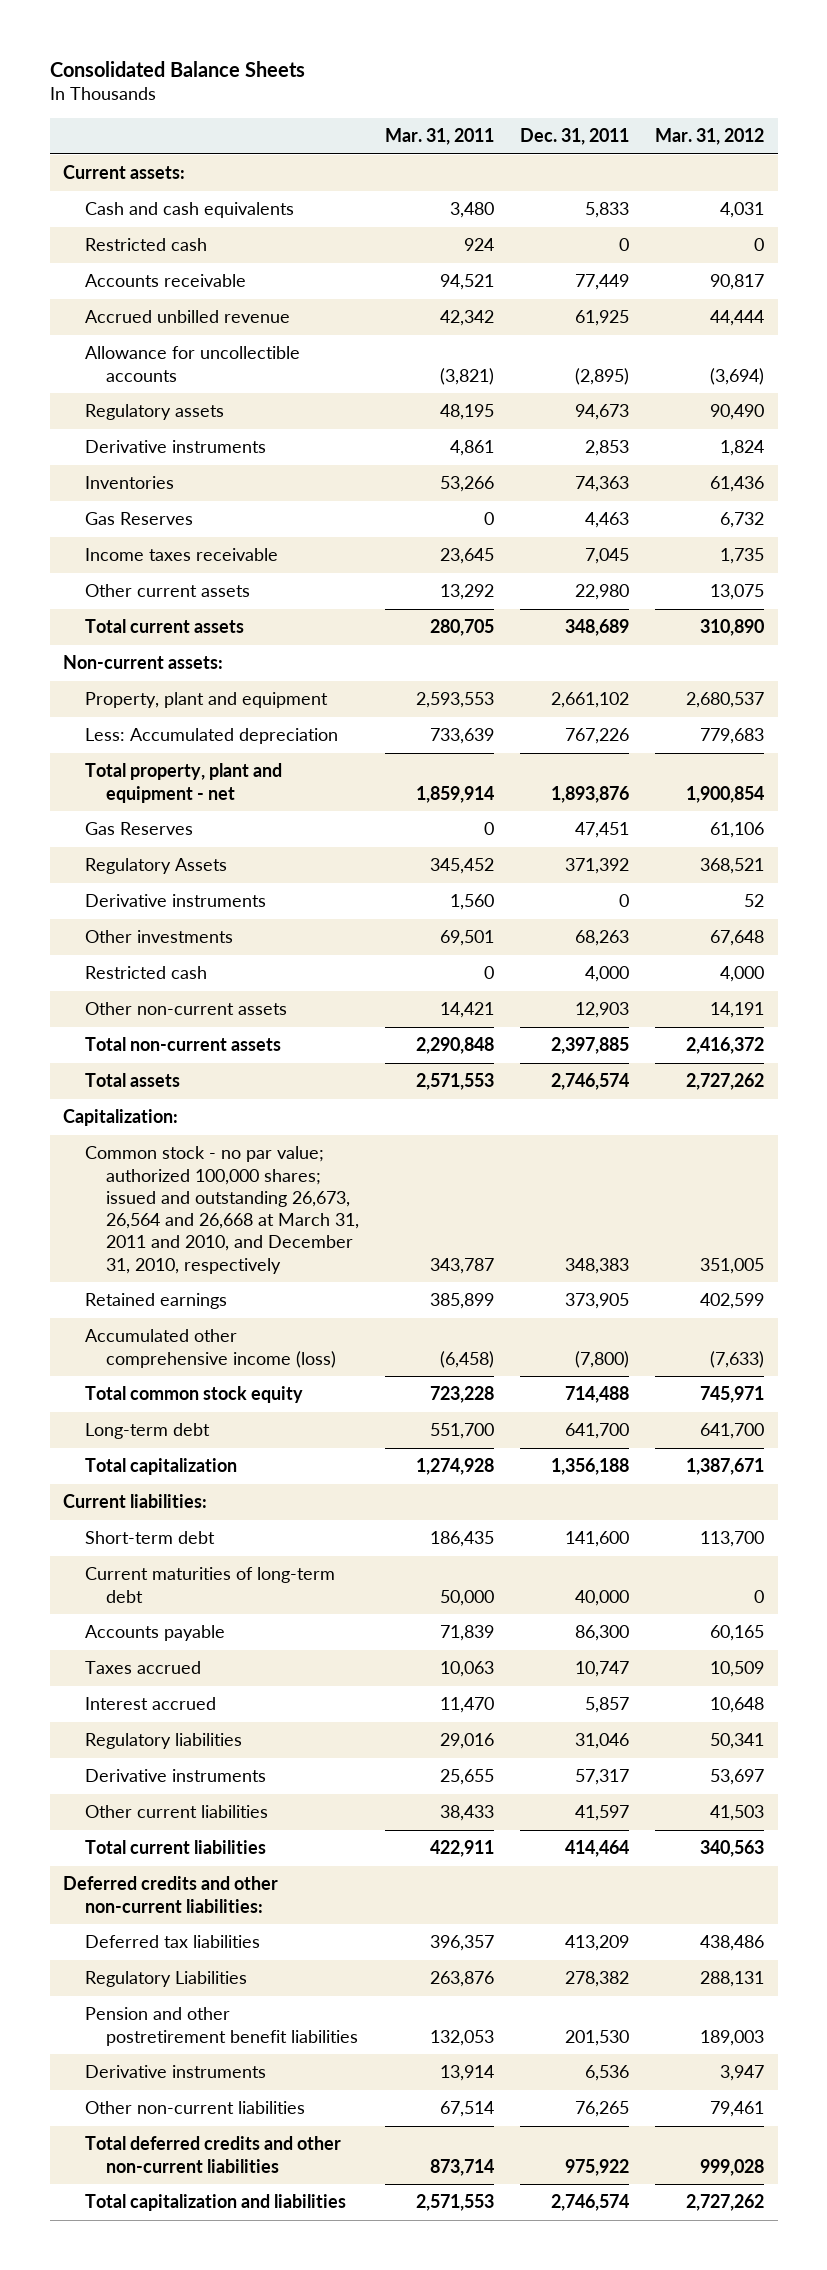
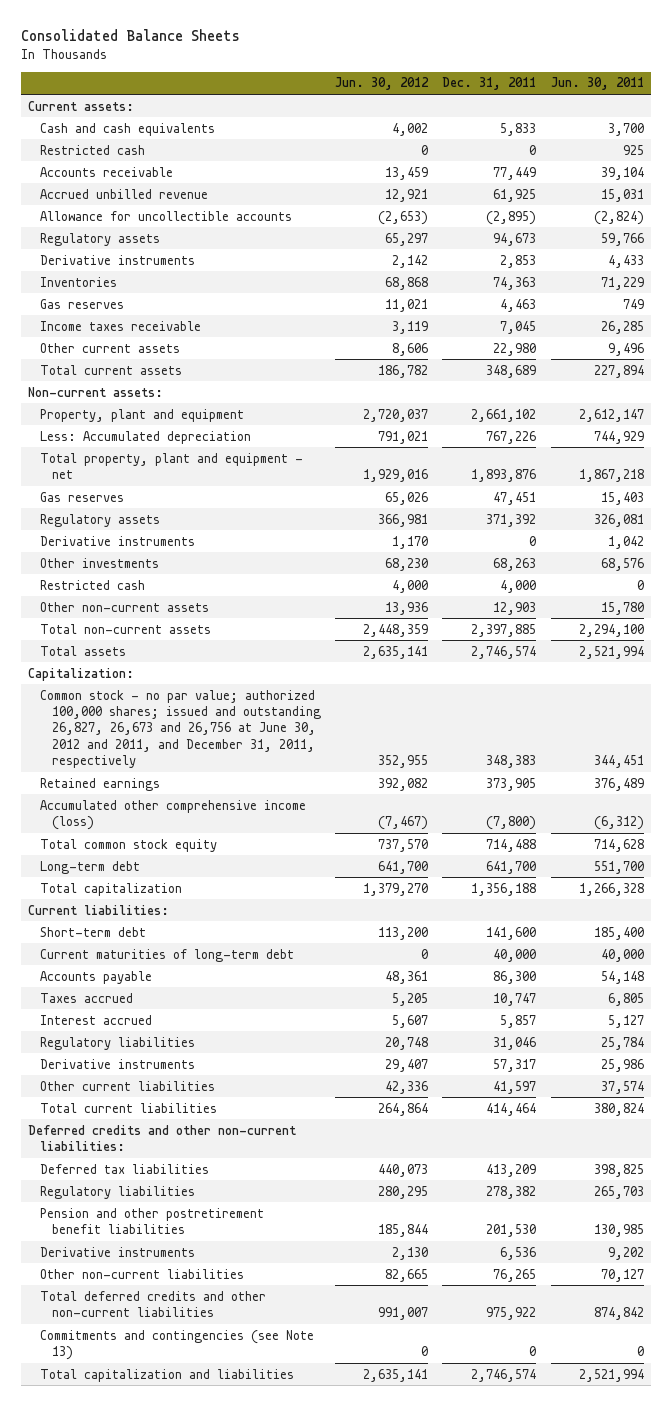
[385,128,495,146] Mar. 31, 2011 -> none
[655,128,765,146] Mar. 31, 2012 -> none
none -> [335,77,430,91] Jun. 30, 2012
none -> [550,77,644,91] Jun. 30, 2011
[84,512,193,526] Gas Reserves -> [40,298,125,309] Gas reserves
[84,822,193,836] Gas Reserves -> [40,491,125,502] Gas reserves
[84,858,227,875] Regulatory Assets -> [40,513,161,527] Regulatory assets
[84,1146,360,1274] Common stock - no par value; authorized 100,000 shares; issued and outstanding 26,673, 26,564 and 26,668 at March 31, 2011 and 2010, and December 31, 2010, respectively -> [40,689,322,769] Common stock - no par value; authorized 100,000 shares; issued and outstanding 26,827, 26,673 and 26,756 at June 30, 2012 and 2011, and December 31, 2011, respectively
[84,1971,247,1988] Regulatory Liabilities -> [40,1185,196,1199] Regulatory liabilities
none -> [40,1329,315,1361] Commitments and contingencies (see Note 13)

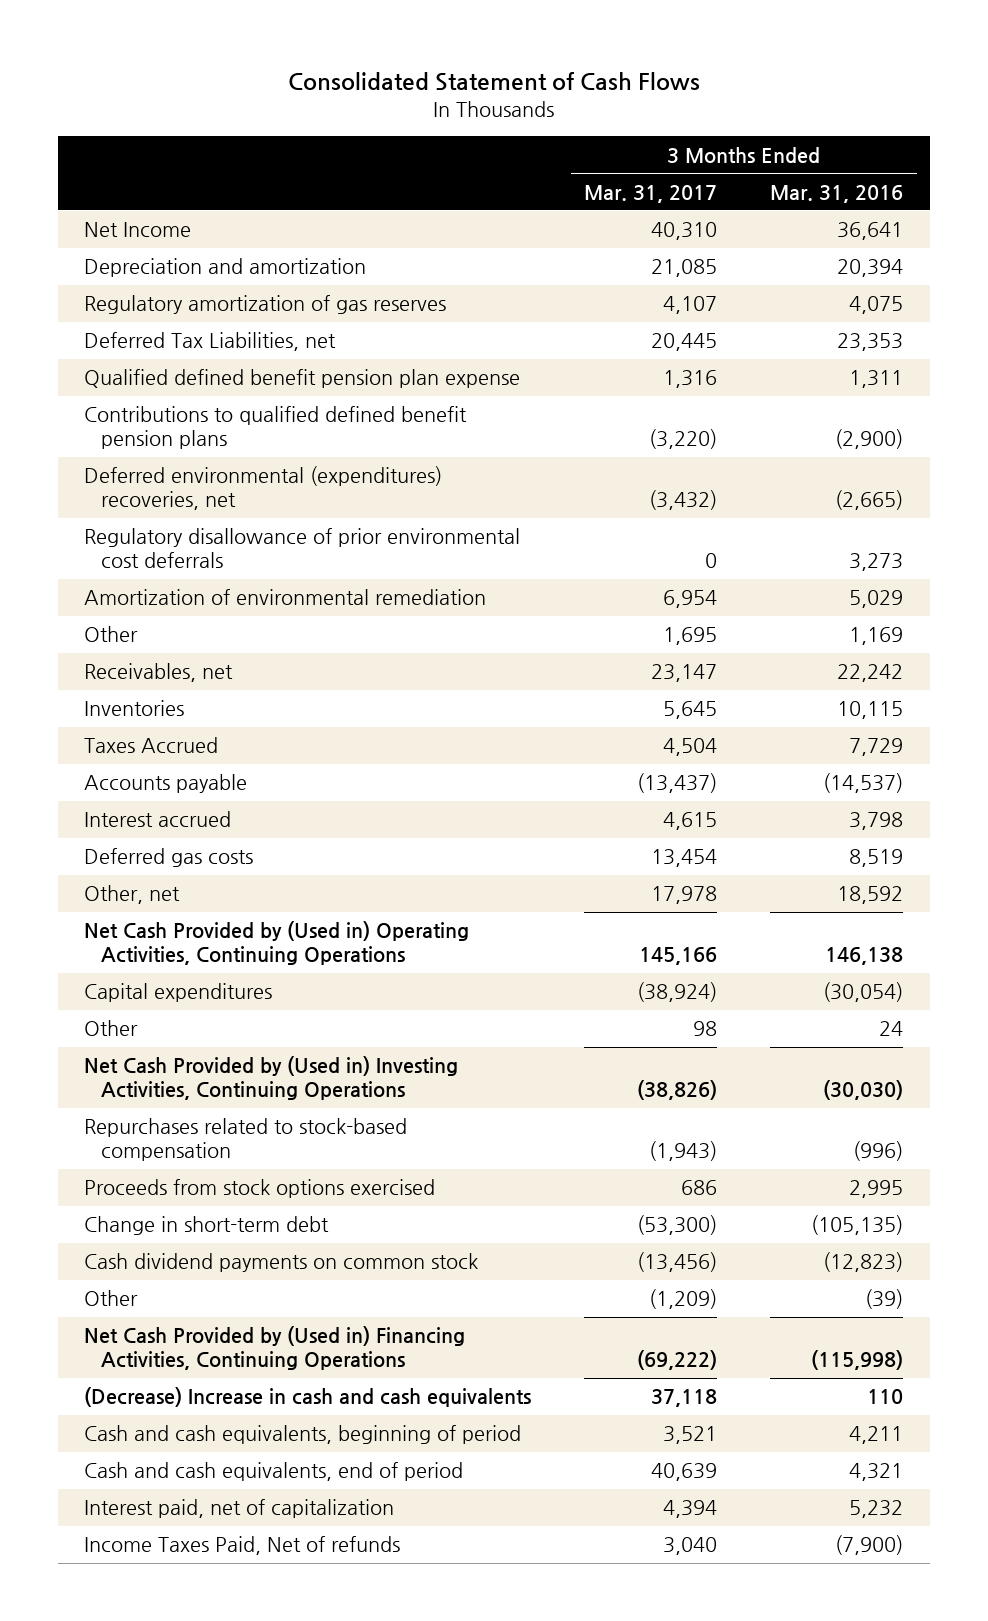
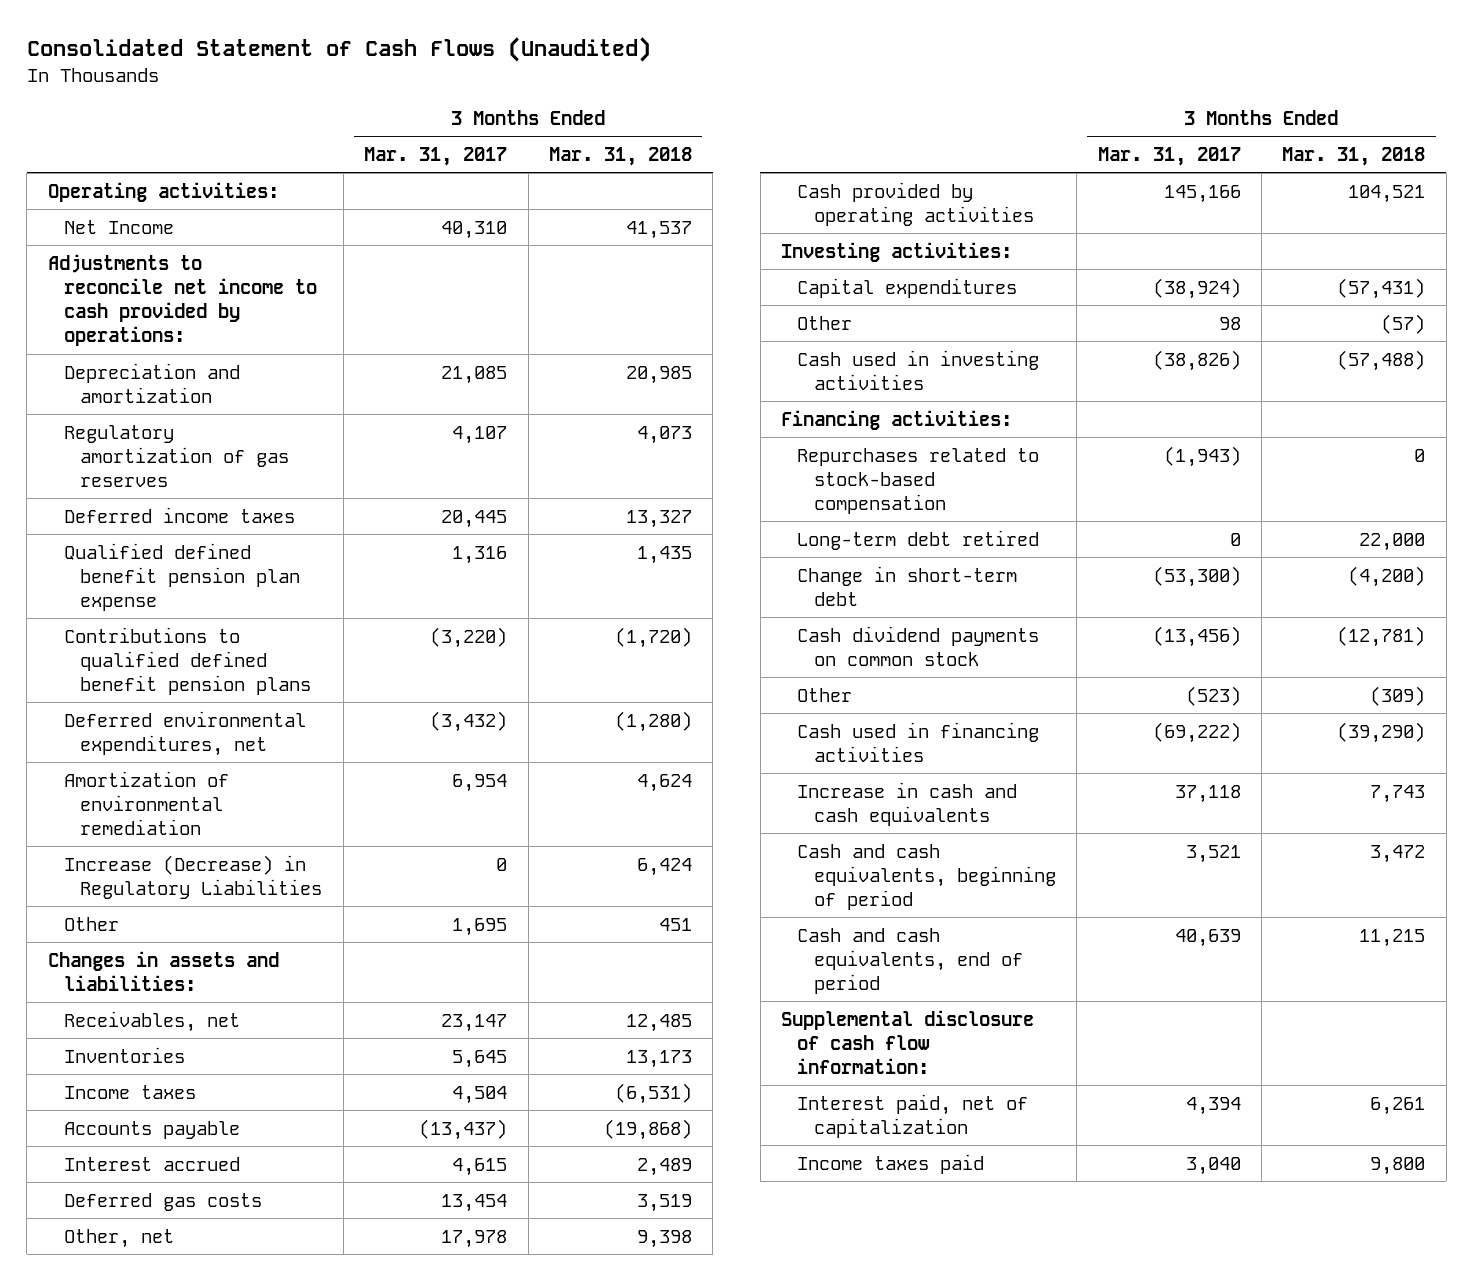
[287,72,700,92] Consolidated Statement of Cash Flows -> [26,37,651,63] Consolidated Statement of Cash Flows (Unaudited)
[770,184,904,203] Mar. 31, 2016 -> none
none -> [548,147,692,167] Mar. 31, 2018
none -> [47,181,279,202] Operating activities:
none -> [47,253,317,347] Adjustments to reconcile net income to cash provided by operations:
[84,332,337,352] Deferred Tax Liabilities, net -> [63,506,295,523] Deferred income taxes
[84,528,521,569] Regulatory disallowance of prior environmental cost deferrals -> none
[84,466,443,511] Deferred environmental (expenditures) recoveries, net -> [63,710,306,756] Deferred environmental expenditures, net
none -> [63,854,323,899] Increase (Decrease) in Regulatory Liabilities
none -> [47,950,279,991] Changes in assets and liabilities:
[84,737,219,754] Taxes Accrued -> [63,1084,196,1099] Income taxes
[84,921,470,966] Net Cash Provided by (Used in) Operating Activities, Continuing Operations -> [797,181,1034,226] Cash provided by operating activities
none -> [781,241,1013,262] Investing activities:
[84,1056,459,1101] Net Cash Provided by (Used in) Investing Activities, Continuing Operations -> [797,349,1040,390] Cash used in investing activities
none -> [781,409,1013,430] Financing activities:
[84,1179,436,1199] Proceeds from stock options exercised -> none
none -> [797,529,1040,550] Long-term debt retired
[649,1289,718,1310] (1,209) -> [1185,685,1241,706] (523)
[84,1326,466,1371] Net Cash Provided by (Used in) Financing Activities, Continuing Operations -> [797,721,1040,762] Cash used in financing activities
[84,1387,532,1408] (Decrease) Increase in cash and cash equivalents -> [797,781,1018,826] Increase in cash and cash equivalents
none -> [781,1009,1035,1075] Supplemental disclosure of cash flow information:
[84,1536,401,1556] Income Taxes Paid, Net of refunds -> [797,1153,985,1174] Income taxes paid

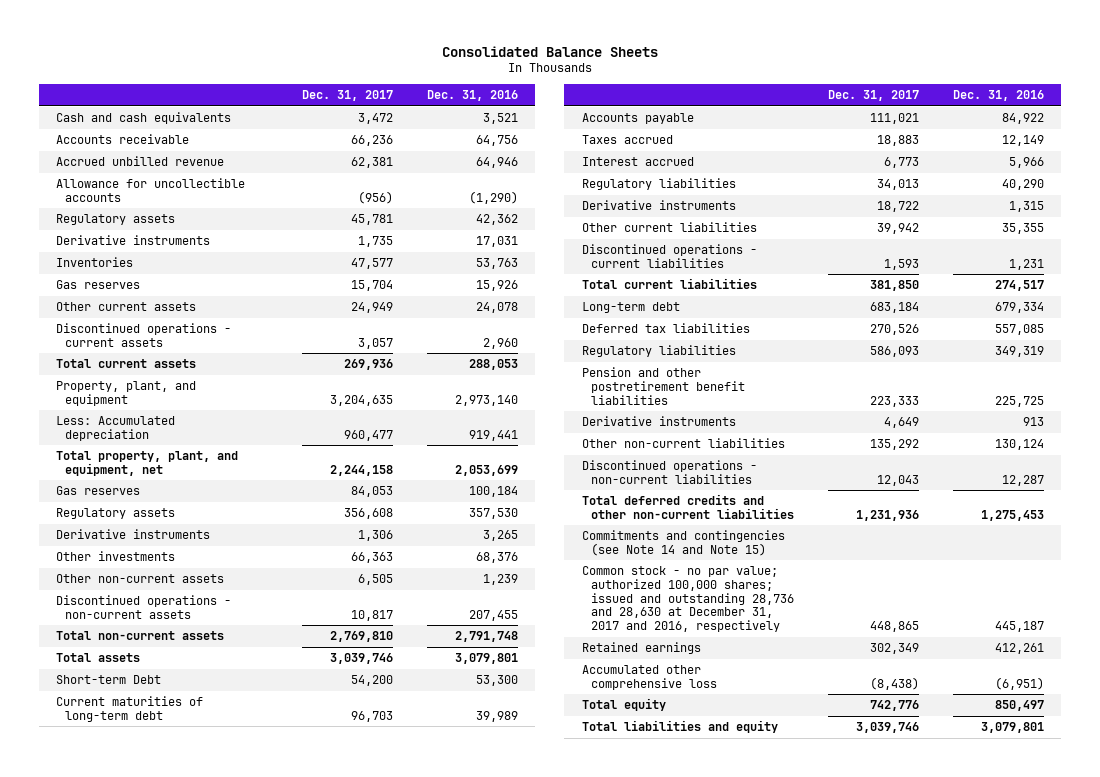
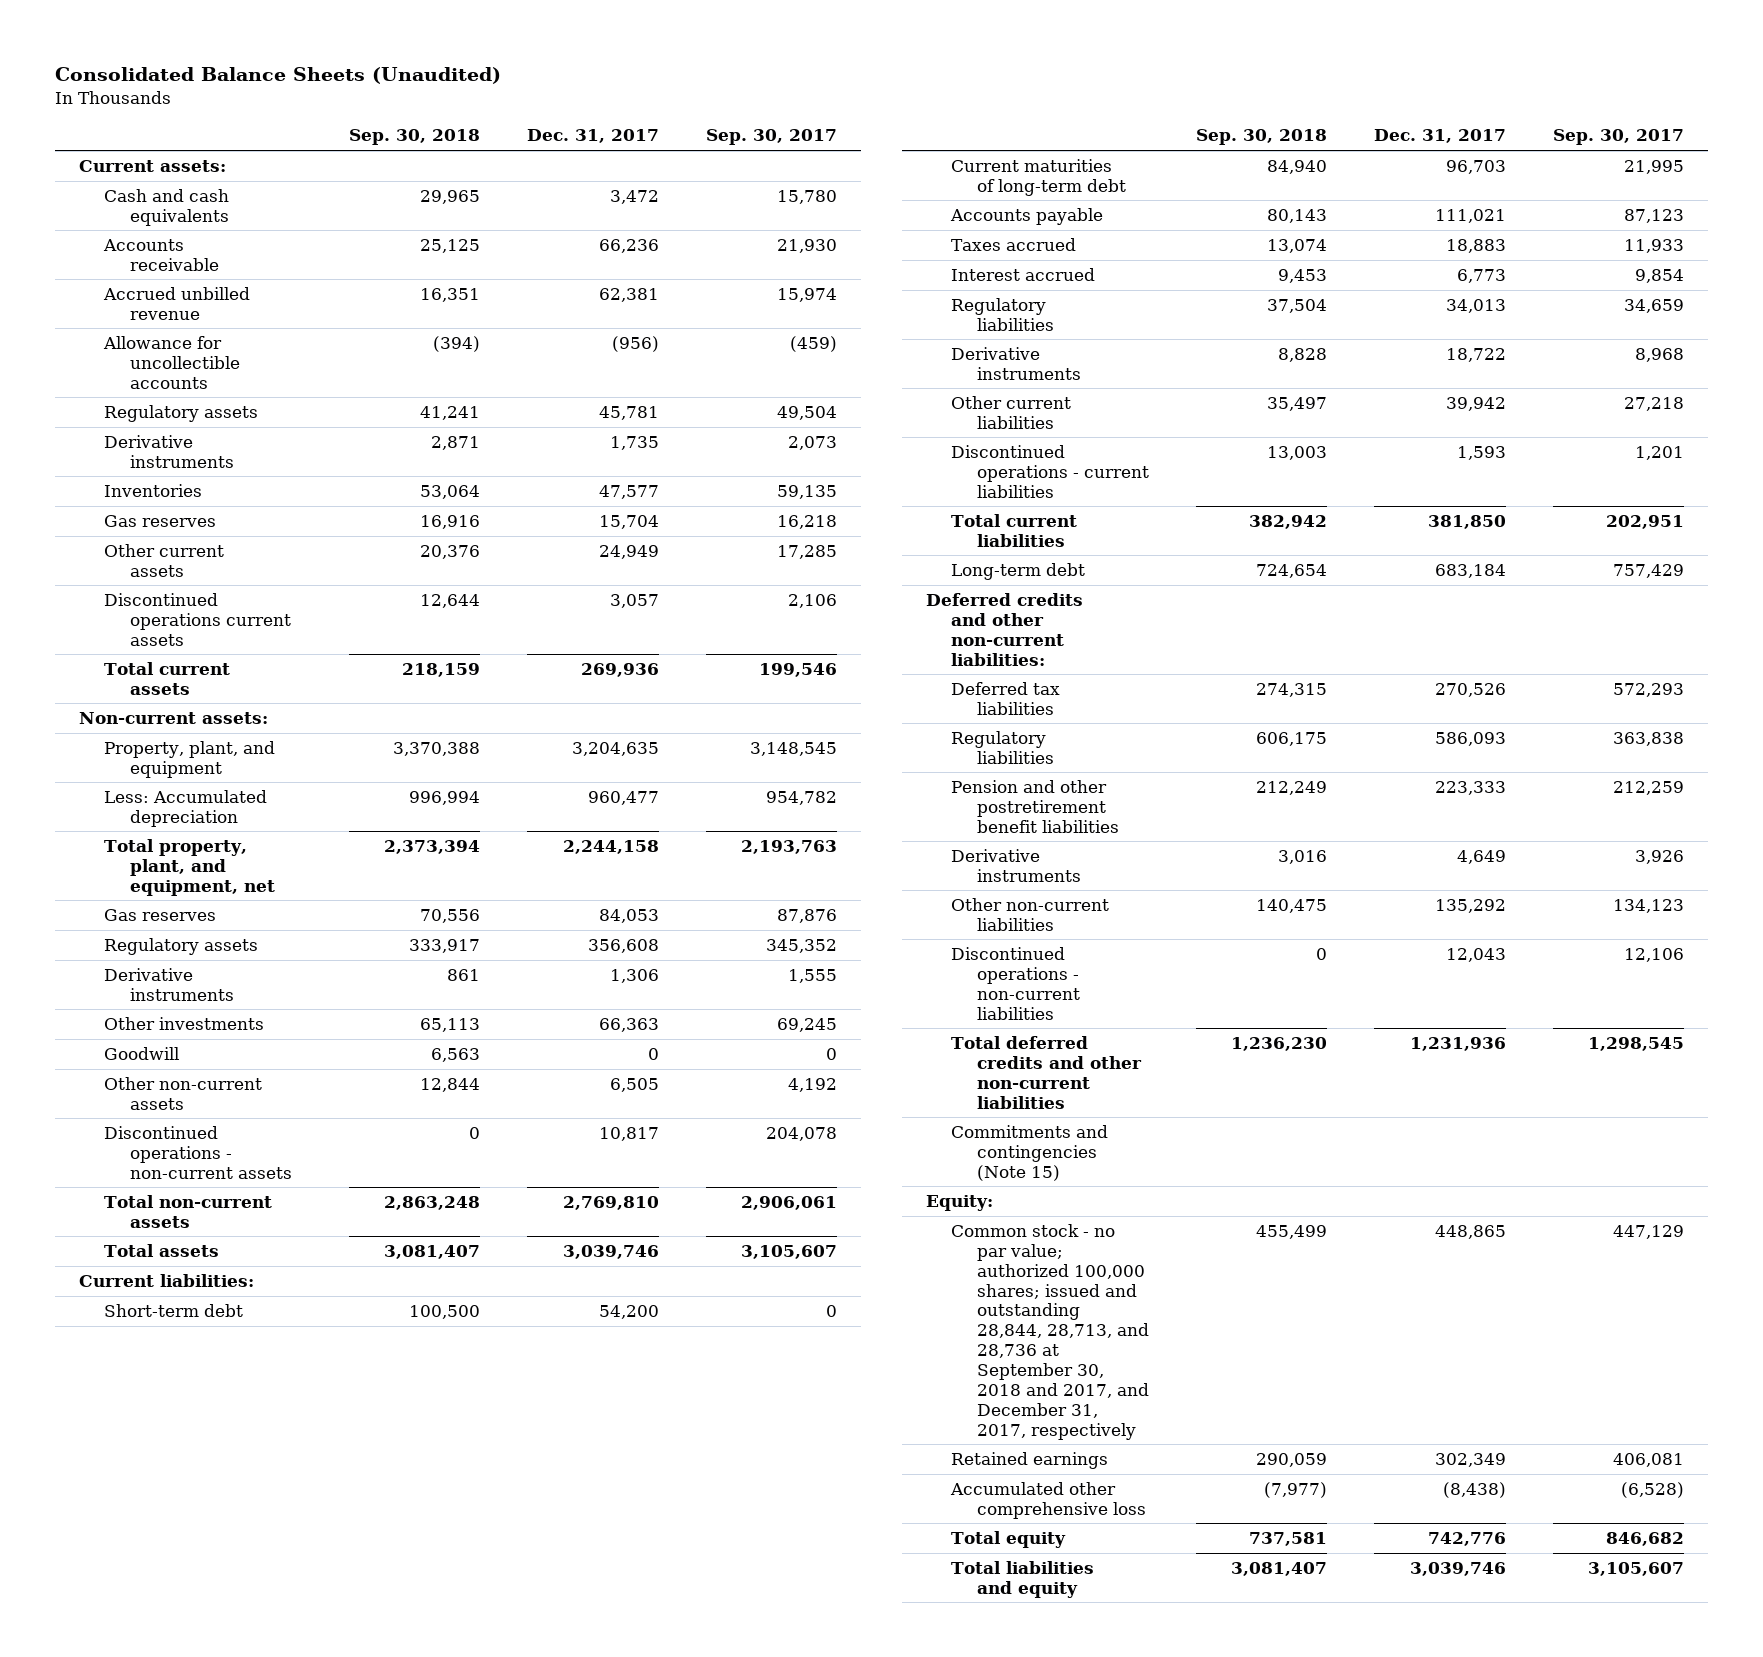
[441,45,658,57] Consolidated Balance Sheets -> [55,67,502,85] Consolidated Balance Sheets (Unaudited)
[427,89,519,101] Dec. 31, 2016 -> none
none -> [348,129,480,146] Sep. 30, 2018
none -> [706,129,838,146] Sep. 30, 2017
none -> [78,159,226,172] Current assets:
[55,323,231,347] Discontinued operations - current assets -> [104,592,291,646] Discontinued operations current assets
none -> [78,711,268,724] Non-current assets:
none -> [104,1046,180,1060] Goodwill
none -> [78,1273,254,1287] Current liabilities:
[55,675,161,685] Short-term Debt -> [104,1303,244,1317] Short-term debt
none -> [925,592,1083,666] Deferred credits and other non-current liabilities:
[581,530,785,556] Commitments and contingencies (see Note 14 and Note 15) -> [951,1124,1109,1181] Commitments and contingencies (Note 15)
none -> [925,1194,993,1211] Equity:
[581,566,794,633] Common stock - no par value; authorized 100,000 shares; issued and outstanding 28,736 and 28,630 at December 31, 2017 and 2016, respectively -> [951,1223,1149,1440] Common stock - no par value; authorized 100,000 shares; issued and outstanding 28,844, 28,713, and 28,736 at September 30, 2018 and 2017, and December 31, 2017, respectively

